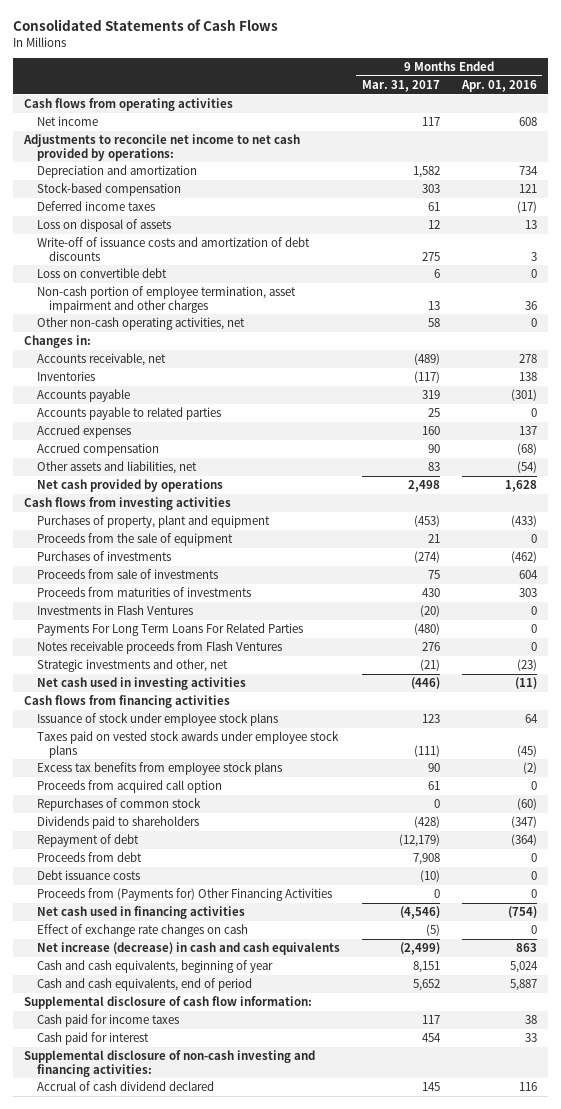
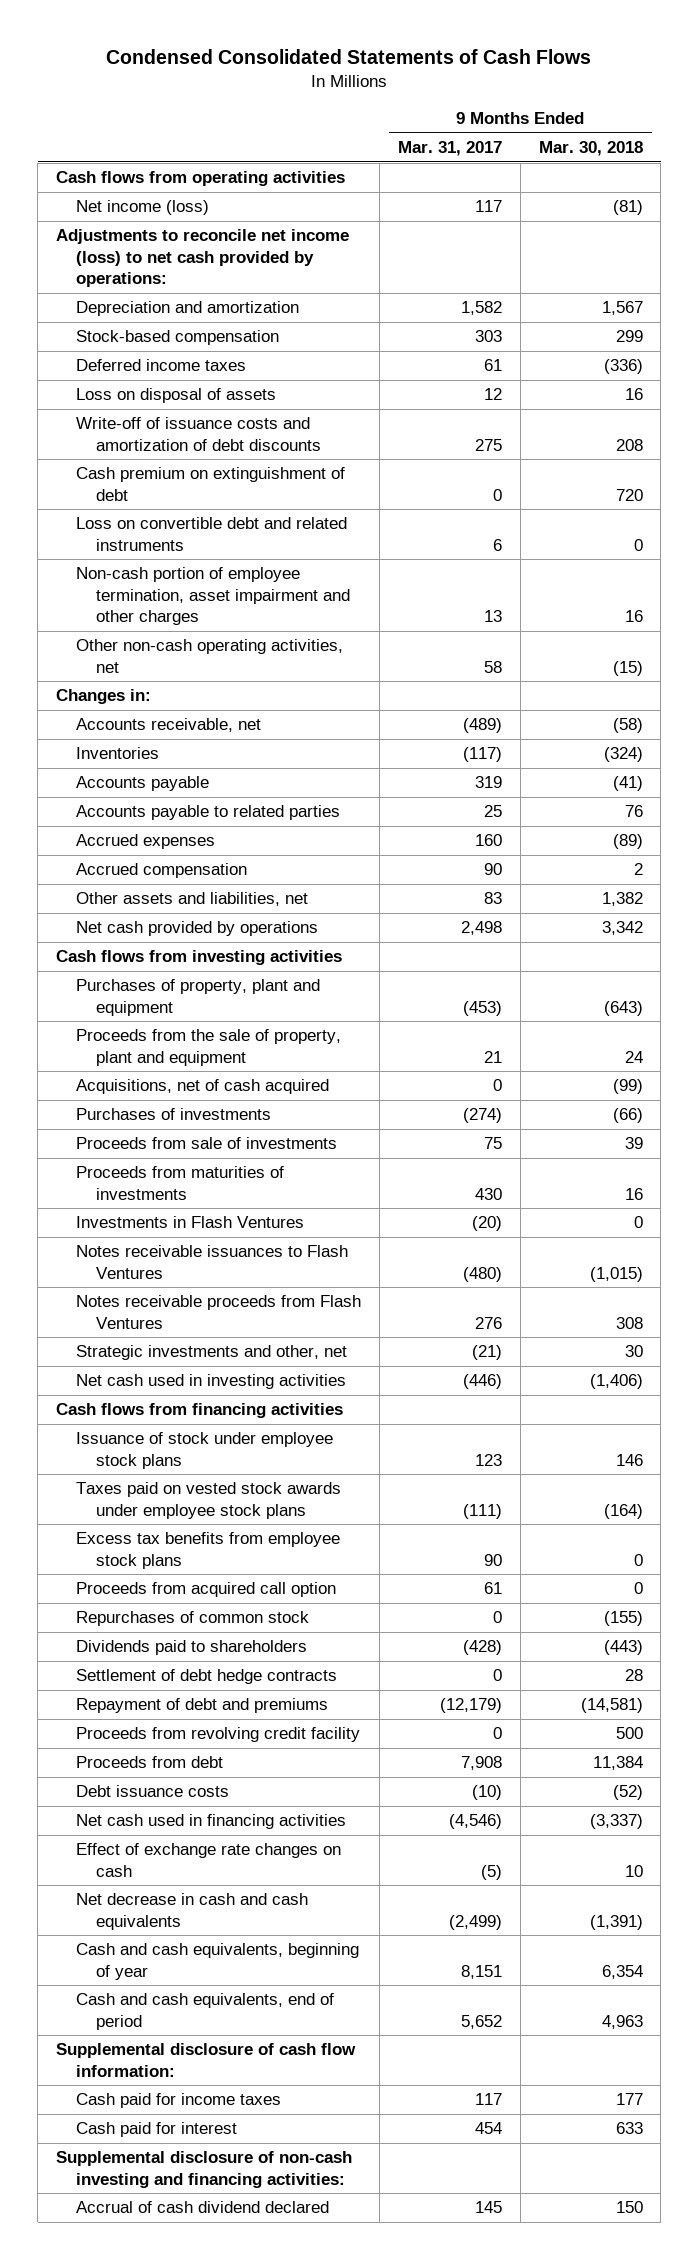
[12,18,278,31] Consolidated Statements of Cash Flows -> [106,48,592,64] Condensed Consolidated Statements of Cash Flows
[460,80,537,93] Apr. 01, 2016 -> none
none -> [538,140,643,156] Mar. 30, 2018
[36,116,98,127] Net income -> [76,200,210,216] Net income (loss)
[22,134,300,161] Adjustments to reconcile net income to net cash provided by operations: -> [56,229,350,287] Adjustments to reconcile net income (loss) to net cash provided by operations:
none -> [76,467,346,501] Cash premium on extinguishment of debt
[36,268,167,279] Loss on convertible debt -> [76,517,348,551] Loss on convertible debt and related instruments
[36,533,233,547] Proceeds from the sale of equipment -> [76,1029,342,1066] Proceeds from the sale of property, plant and equipment
none -> [76,1079,330,1095] Acquisitions, net of cash acquired
[36,623,303,637] Payments For Long Term Loans For Related Parties -> [76,1245,349,1279] Notes receivable issuances to Flash Ventures
none -> [76,1669,338,1685] Settlement of debt hedge contracts
[36,834,139,848] Repayment of debt -> [76,1698,329,1714] Repayment of debt and premiums
none -> [76,1727,361,1743] Proceeds from revolving credit facility
[36,888,332,902] Proceeds from (Payments for) Other Financing Activities -> none
[36,942,340,956] Net increase (decrease) in cash and cash equivalents -> [76,1893,309,1930] Net decrease in cash and cash equivalents

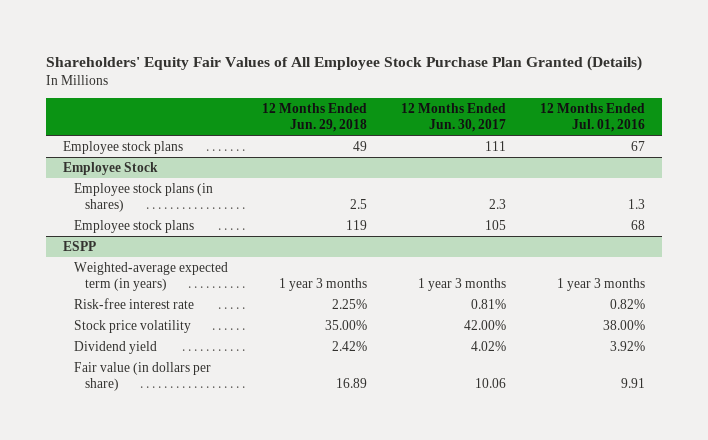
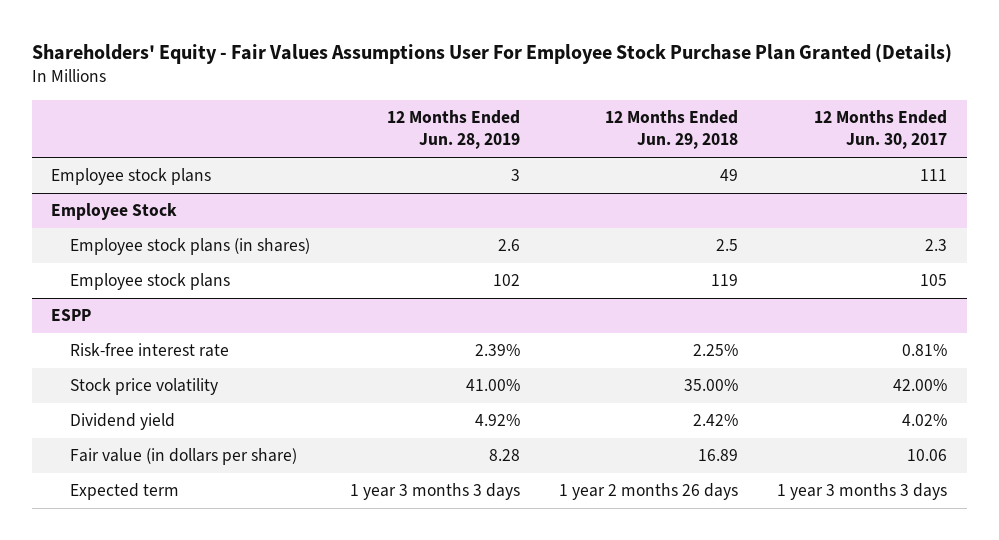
[45,55,642,71] Shareholders' Equity Fair Values of All Employee Stock Purchase Plan Granted (Details) -> [31,43,952,64] Shareholders' Equity - Fair Values Assumptions User For Employee Stock Purchase Plan Granted (Details)
[539,103,645,133] 12 Months Ended Jul. 01, 2016 -> none
none -> [386,110,520,150] 12 Months Ended Jun. 28, 2019
[73,261,228,292] Weighted-average expected term (in years) -> none
none -> [70,483,180,501] Expected term

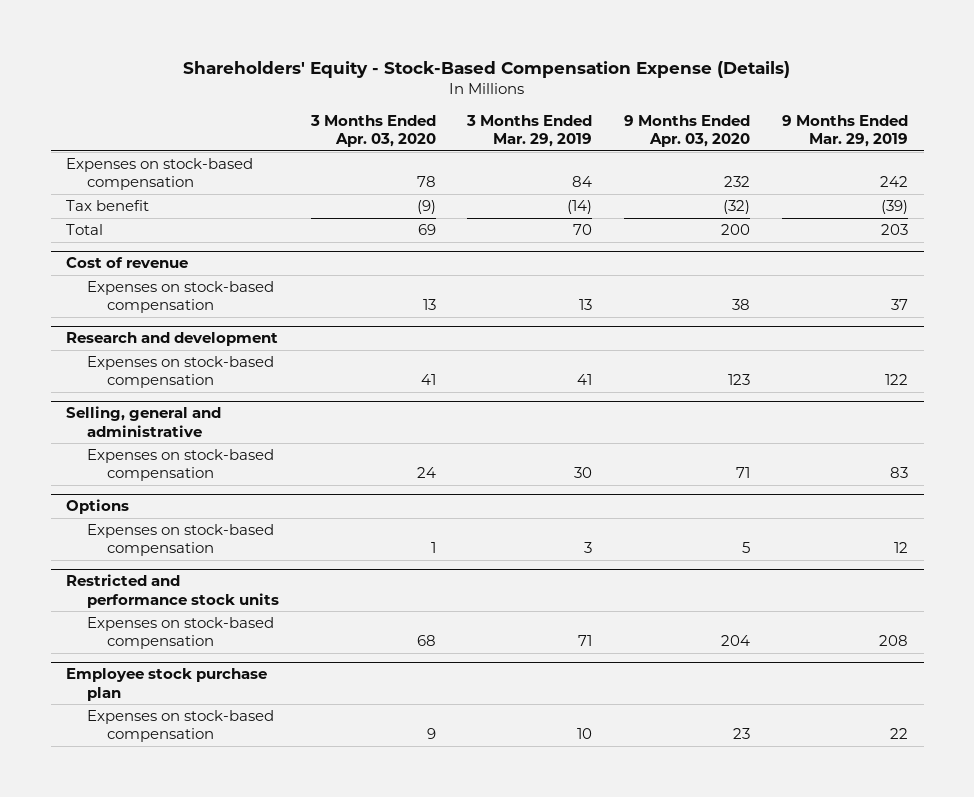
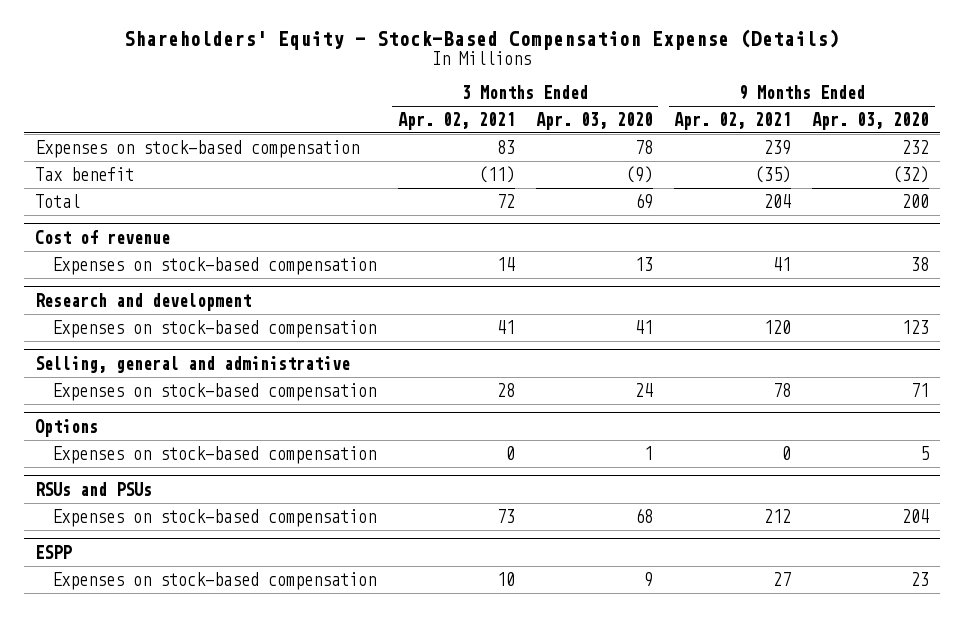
[466,114,593,148] 3 Months Ended Mar. 29, 2019 -> none
[781,114,908,148] 9 Months Ended Mar. 29, 2019 -> none
none -> [397,112,515,131] Apr. 02, 2021
none -> [674,112,792,131] Apr. 02, 2021
[66,574,279,608] Restricted and performance stock units -> [35,481,153,496] RSUs and PSUs
[66,668,268,701] Employee stock purchase plan -> [35,544,73,559] ESPP

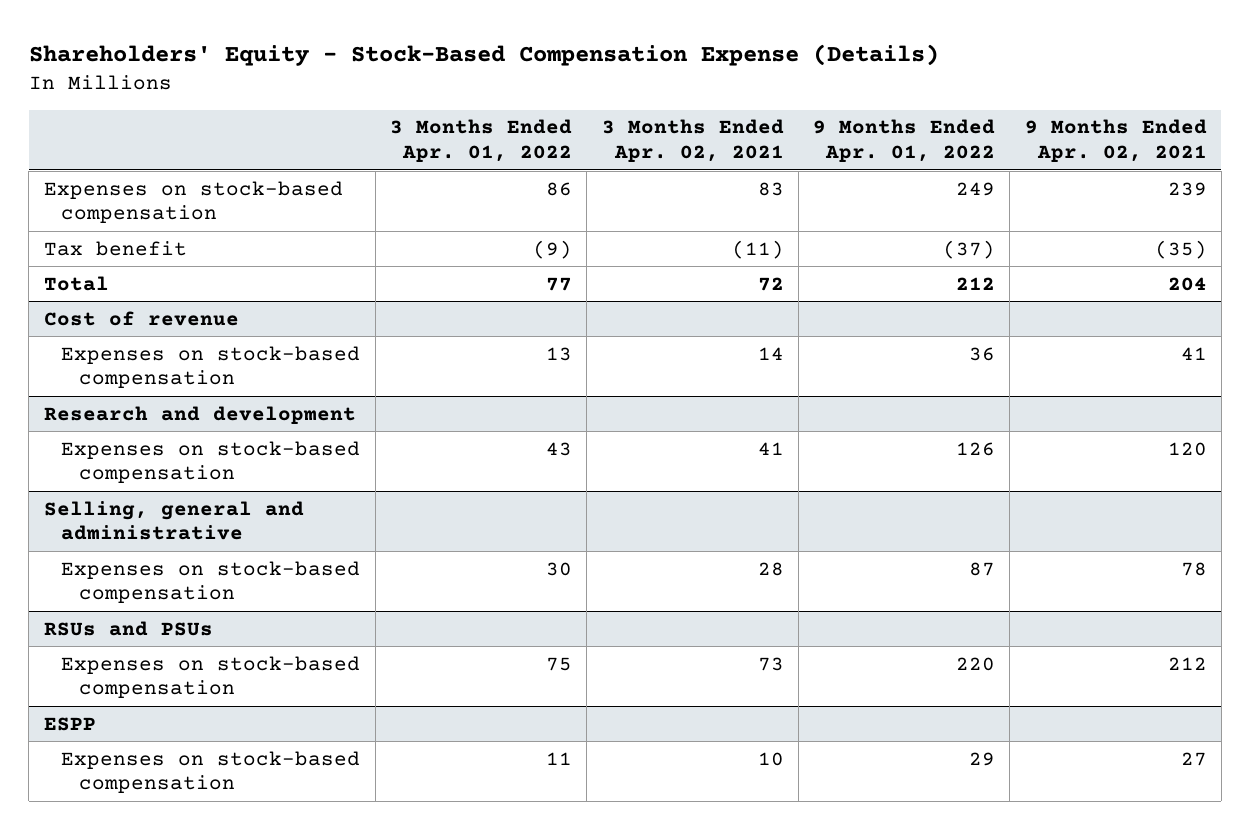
[535,112,653,131] Apr. 03, 2020 -> none
[812,112,930,131] Apr. 03, 2020 -> none
none -> [390,119,573,163] 3 Months Ended Apr. 01, 2022
none -> [813,119,996,163] 9 Months Ended Apr. 01, 2022
[35,418,99,437] Options -> none
[52,445,377,464] Expenses on stock-based compensation -> none

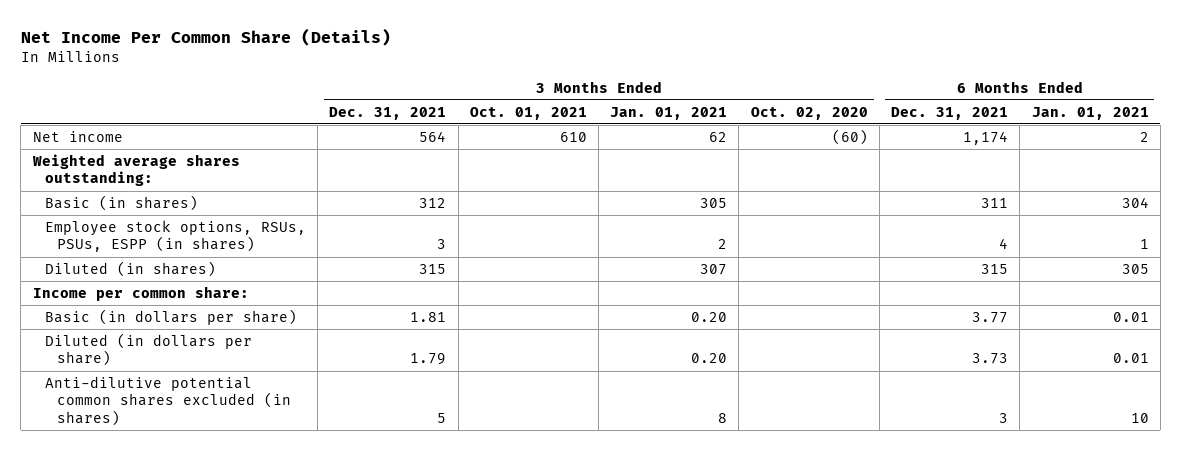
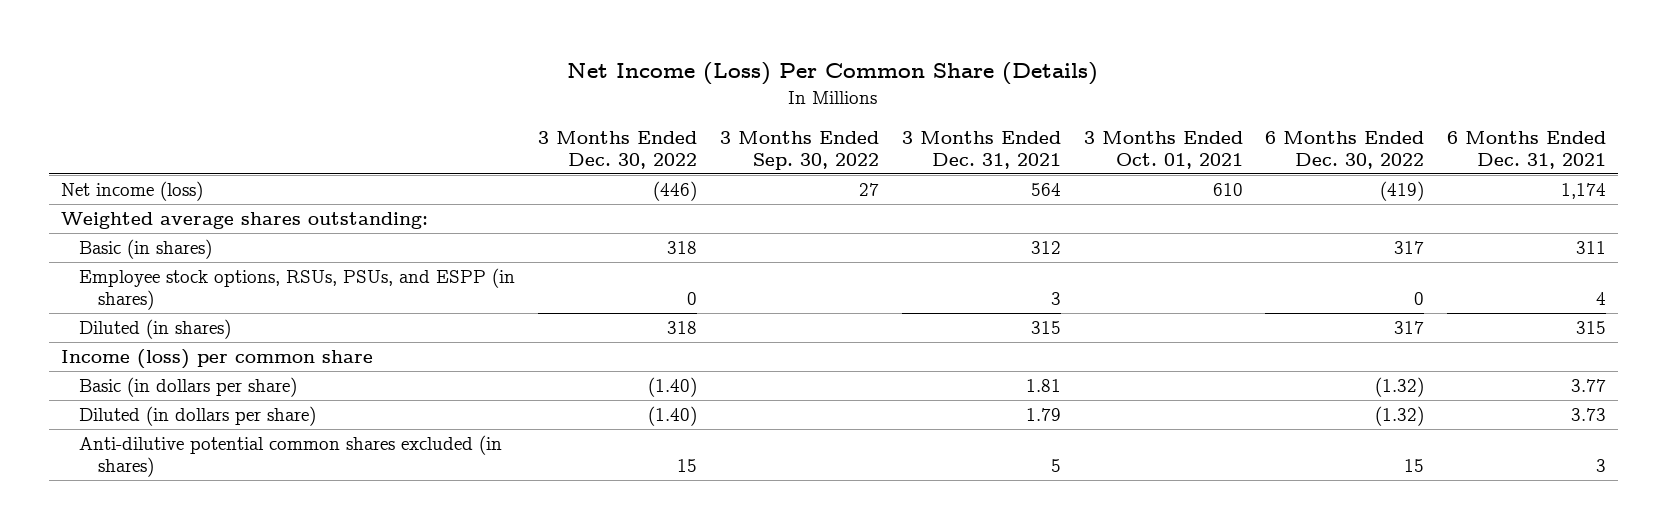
[20,27,391,46] Net Income Per Common Share (Details) -> [567,62,1099,86] Net Income (Loss) Per Common Share (Details)
[610,106,728,120] Jan. 01, 2021 -> none
[750,106,868,120] Oct. 02, 2020 -> none
[1031,106,1149,120] Jan. 01, 2021 -> none
none -> [538,130,698,169] 3 Months Ended Dec. 30, 2022
none -> [720,130,880,170] 3 Months Ended Sep. 30, 2022
none -> [1265,130,1425,169] 6 Months Ended Dec. 30, 2022
[32,130,123,142] Net income -> [60,180,203,201] Net income (loss)
[44,219,306,253] Employee stock options, RSUs, PSUs, ESPP (in shares) -> [79,267,516,311] Employee stock options, RSUs, PSUs, and ESPP (in shares)
[32,285,249,301] Income per common share: -> [60,348,373,369] Income (loss) per common share

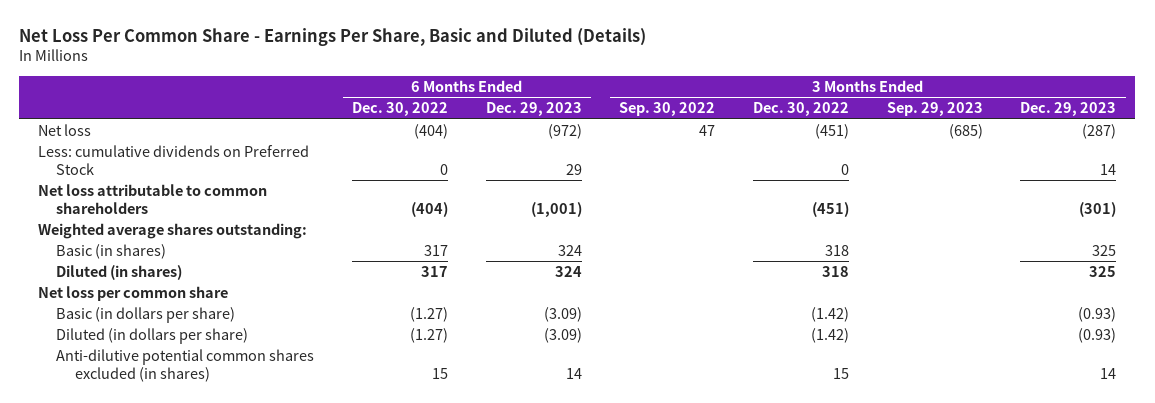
[567,62,1099,86] Net Income (Loss) Per Common Share (Details) -> [19,27,647,46] Net Loss Per Common Share - Earnings Per Share, Basic and Diluted (Details)
[901,130,1061,169] 3 Months Ended Dec. 31, 2021 -> none
[1083,130,1243,169] 3 Months Ended Oct. 01, 2021 -> none
[1447,130,1607,169] 6 Months Ended Dec. 31, 2021 -> none
none -> [485,102,582,117] Dec. 29, 2023
none -> [886,102,983,117] Sep. 29, 2023
none -> [1020,102,1117,117] Dec. 29, 2023
[60,180,203,201] Net income (loss) -> [38,123,92,136] Net loss
[653,180,698,201] (446) -> [815,123,850,139] (451)
[859,182,880,196] 27 -> [699,124,716,136] 47
[1380,180,1425,201] (419) -> [414,123,449,139] (404)
none -> [38,144,310,175] Less: cumulative dividends on Preferred Stock
none -> [38,183,268,214] Net loss attributable to common shareholders
[79,267,516,311] Employee stock options, RSUs, PSUs, and ESPP (in shares) -> none
[60,348,373,369] Income (loss) per common share -> [38,285,229,301] Net loss per common share
[648,376,698,397] (1.40) -> [811,306,850,322] (1.42)
[1375,376,1425,397] (1.32) -> [410,306,449,322] (1.27)
[648,405,698,426] (1.40) -> [811,327,850,343] (1.42)
[1375,405,1425,426] (1.32) -> [410,327,449,343] (1.27)

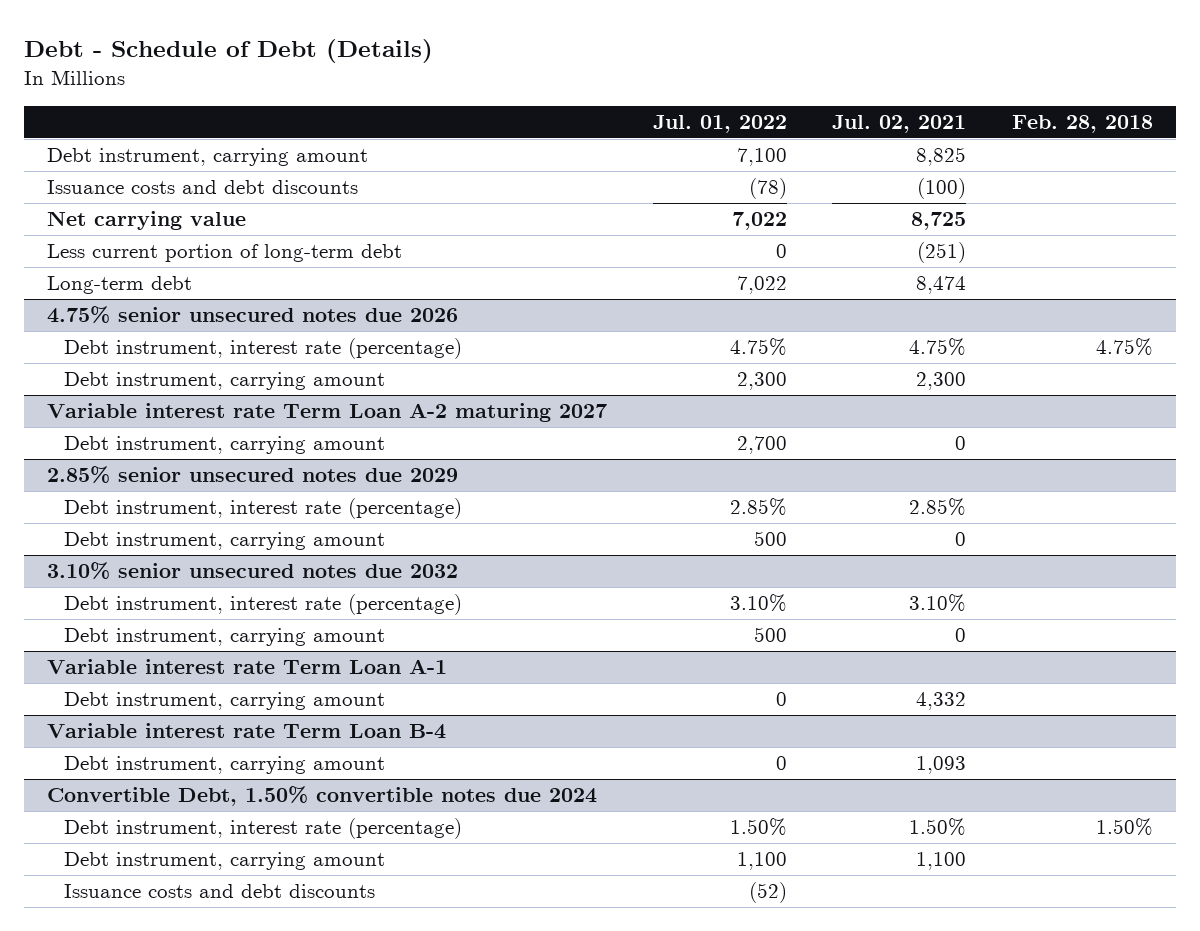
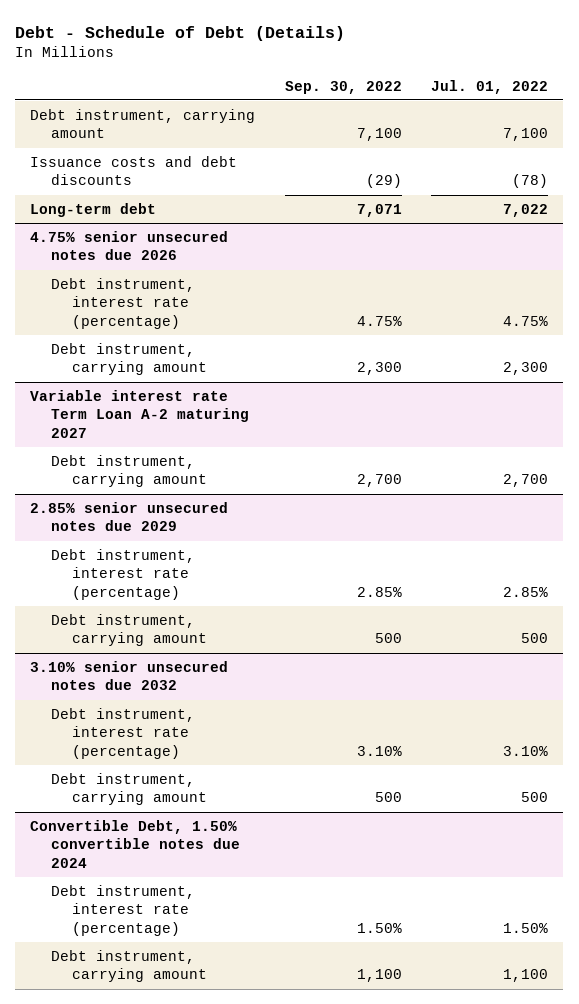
[832,115,967,134] Jul. 02, 2021 -> none
[1012,115,1154,134] Feb. 28, 2018 -> none
none -> [284,80,402,94] Sep. 30, 2022
[47,211,247,231] Net carrying value -> none
[47,244,403,263] Less current portion of long-term debt -> none
[47,659,448,675] Variable interest rate Term Loan A-1 -> none
[63,692,385,711] Debt instrument, carrying amount -> none
[47,723,447,740] Variable interest rate Term Loan B-4 -> none
[63,756,385,775] Debt instrument, carrying amount -> none
[63,884,375,899] Issuance costs and debt discounts -> none

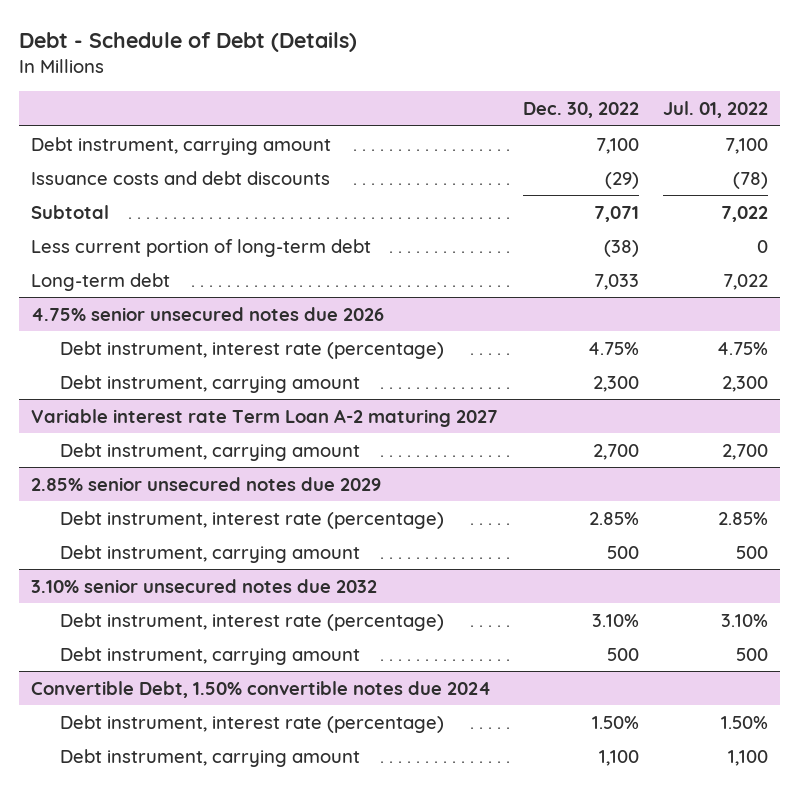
[284,80,402,94] Sep. 30, 2022 -> none
none -> [522,102,639,119] Dec. 30, 2022
none -> [31,204,110,219] Subtotal
none -> [31,238,372,257] Less current portion of long-term debt

